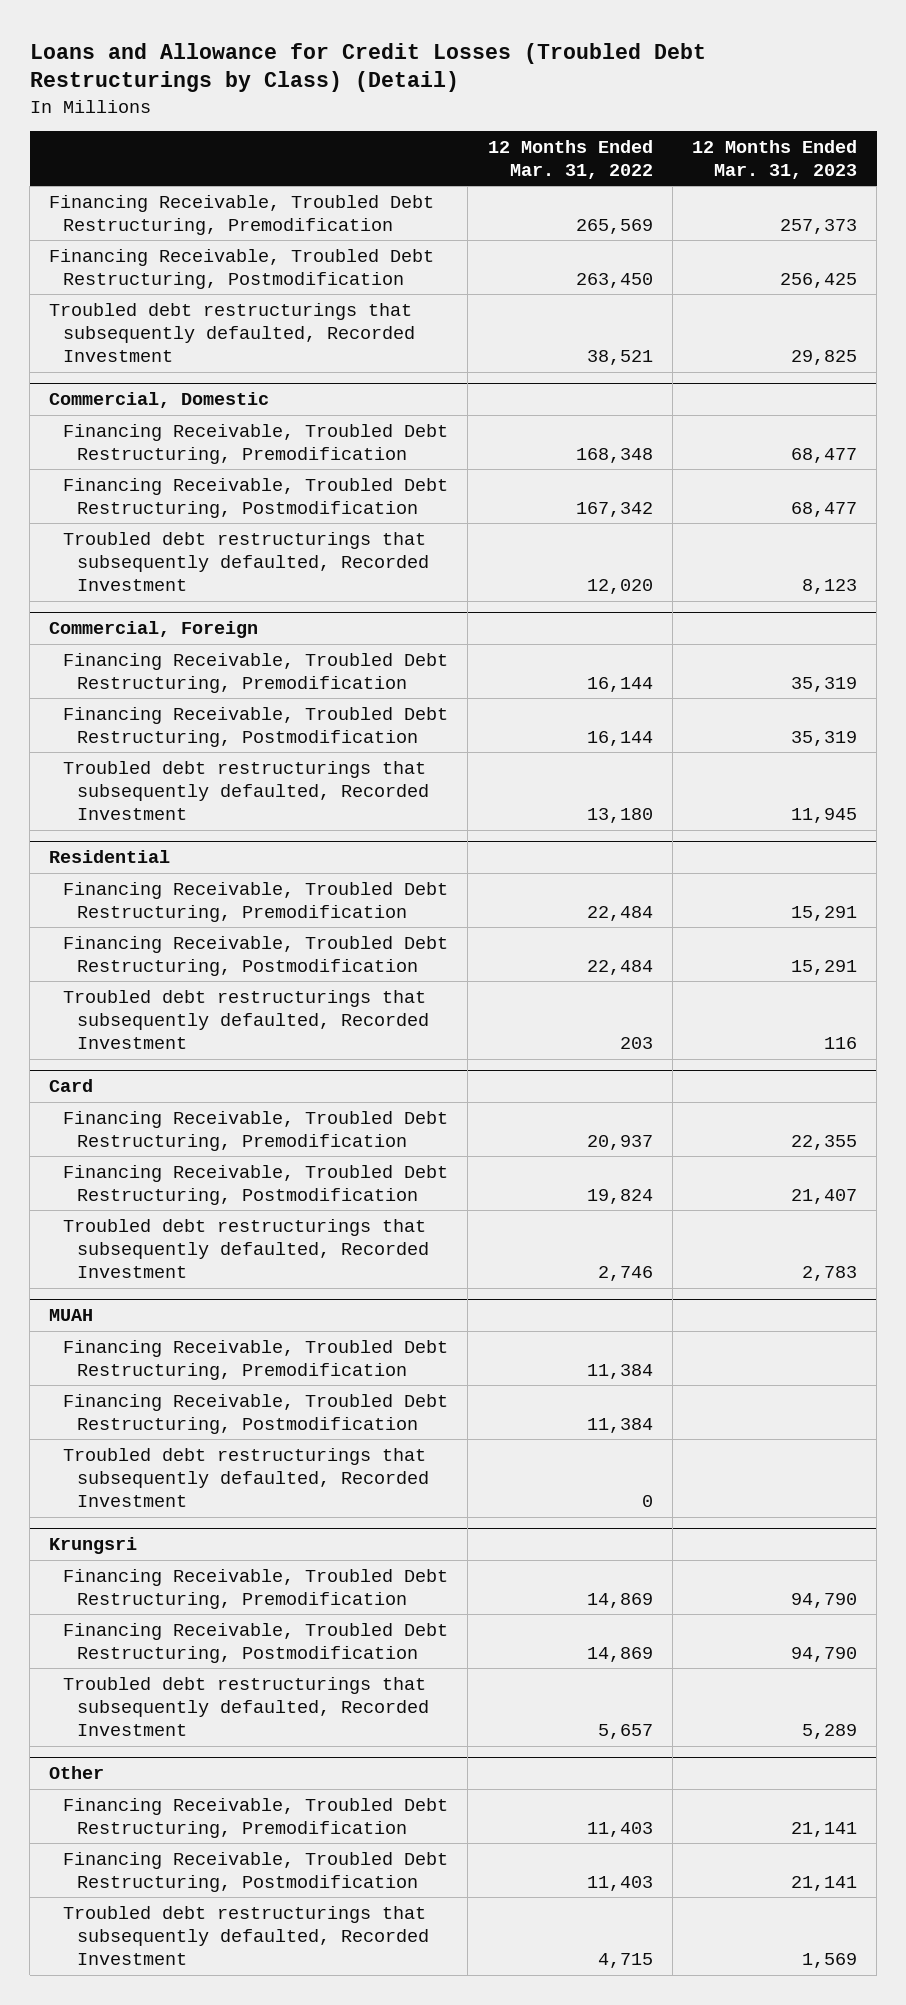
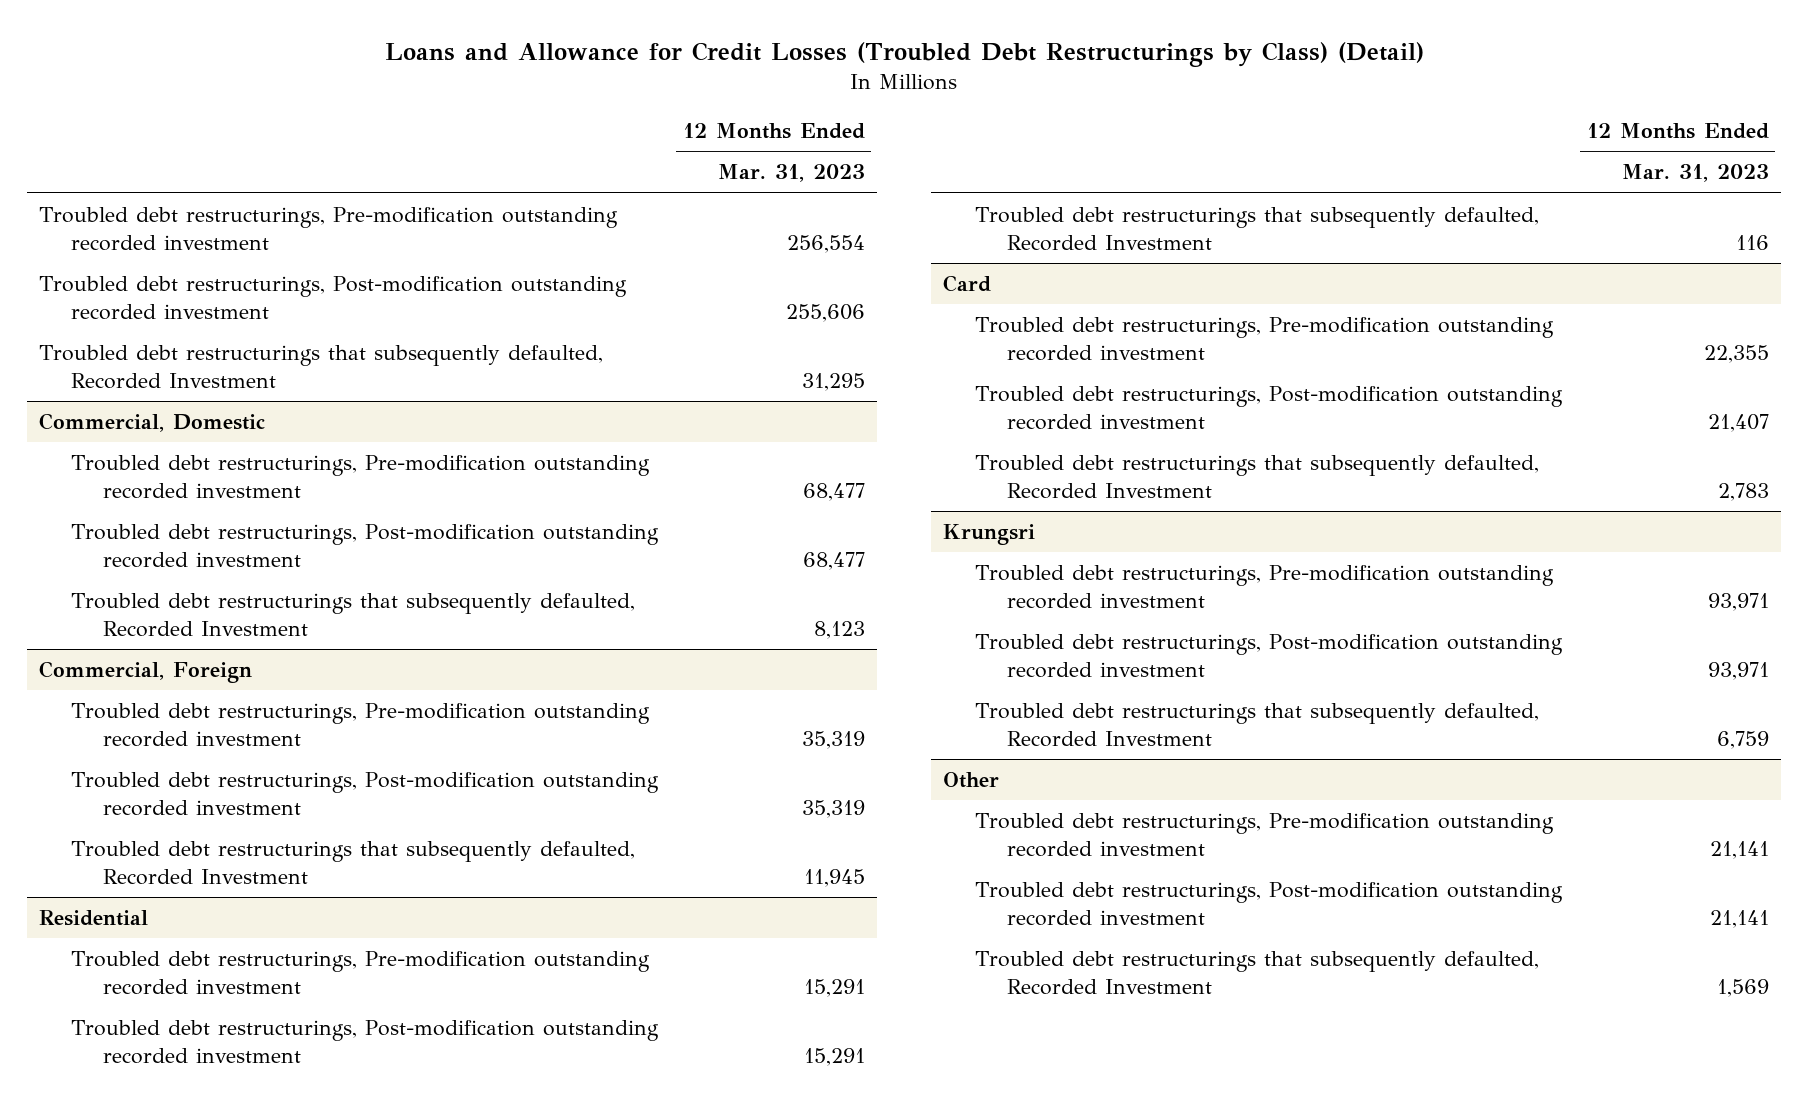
[487,139,653,180] 12 Months Ended Mar. 31, 2022 -> none
[49,194,435,236] Financing Receivable, Troubled Debt Restructuring, Premodification -> [39,206,619,251] Troubled debt restructurings, Pre-modification outstanding recorded investment
[779,219,857,235] 257,373 -> [786,234,865,253] 256,554
[49,248,435,290] Financing Receivable, Troubled Debt Restructuring, Postmodification -> [39,275,628,320] Troubled debt restructurings, Post-modification outstanding recorded investment
[779,273,857,289] 256,425 -> [785,303,865,322] 255,606
[790,350,857,366] 29,825 -> [801,372,865,391] 31,295
[63,423,449,465] Financing Receivable, Troubled Debt Restructuring, Premodification -> [70,454,650,499] Troubled debt restructurings, Pre-modification outstanding recorded investment
[63,477,449,519] Financing Receivable, Troubled Debt Restructuring, Postmodification -> [70,523,659,568] Troubled debt restructurings, Post-modification outstanding recorded investment
[63,652,449,694] Financing Receivable, Troubled Debt Restructuring, Premodification -> [70,702,650,747] Troubled debt restructurings, Pre-modification outstanding recorded investment
[63,706,449,748] Financing Receivable, Troubled Debt Restructuring, Postmodification -> [70,771,659,816] Troubled debt restructurings, Post-modification outstanding recorded investment
[63,881,449,923] Financing Receivable, Troubled Debt Restructuring, Premodification -> [70,950,650,995] Troubled debt restructurings, Pre-modification outstanding recorded investment
[63,935,449,977] Financing Receivable, Troubled Debt Restructuring, Postmodification -> [70,1019,659,1064] Troubled debt restructurings, Post-modification outstanding recorded investment
[63,1110,449,1152] Financing Receivable, Troubled Debt Restructuring, Premodification -> [974,316,1554,361] Troubled debt restructurings, Pre-modification outstanding recorded investment
[63,1164,449,1206] Financing Receivable, Troubled Debt Restructuring, Postmodification -> [974,385,1563,430] Troubled debt restructurings, Post-modification outstanding recorded investment
[49,1309,94,1322] MUAH -> none
[63,1339,449,1381] Financing Receivable, Troubled Debt Restructuring, Premodification -> none
[63,1393,449,1435] Financing Receivable, Troubled Debt Restructuring, Postmodification -> none
[63,1447,429,1508] Troubled debt restructurings that subsequently defaulted, Recorded Investment -> none
[63,1568,449,1610] Financing Receivable, Troubled Debt Restructuring, Premodification -> [974,564,1554,609] Troubled debt restructurings, Pre-modification outstanding recorded investment
[790,1593,857,1609] 94,790 -> [1707,592,1769,611] 93,971
[63,1622,449,1664] Financing Receivable, Troubled Debt Restructuring, Postmodification -> [974,633,1563,678] Troubled debt restructurings, Post-modification outstanding recorded investment
[790,1647,857,1663] 94,790 -> [1707,661,1769,680] 93,971
[801,1724,857,1740] 5,289 -> [1716,730,1769,749] 6,759
[63,1797,449,1839] Financing Receivable, Troubled Debt Restructuring, Premodification -> [974,812,1554,857] Troubled debt restructurings, Pre-modification outstanding recorded investment
[63,1851,449,1893] Financing Receivable, Troubled Debt Restructuring, Postmodification -> [974,881,1563,926] Troubled debt restructurings, Post-modification outstanding recorded investment

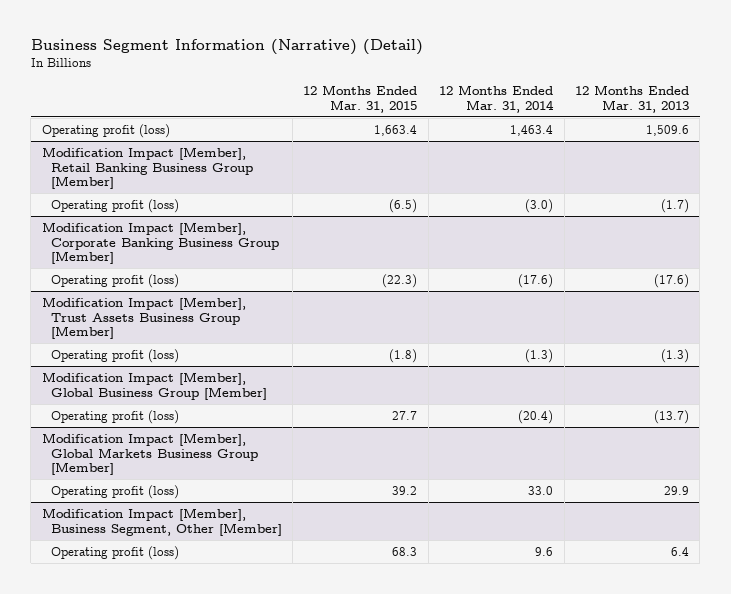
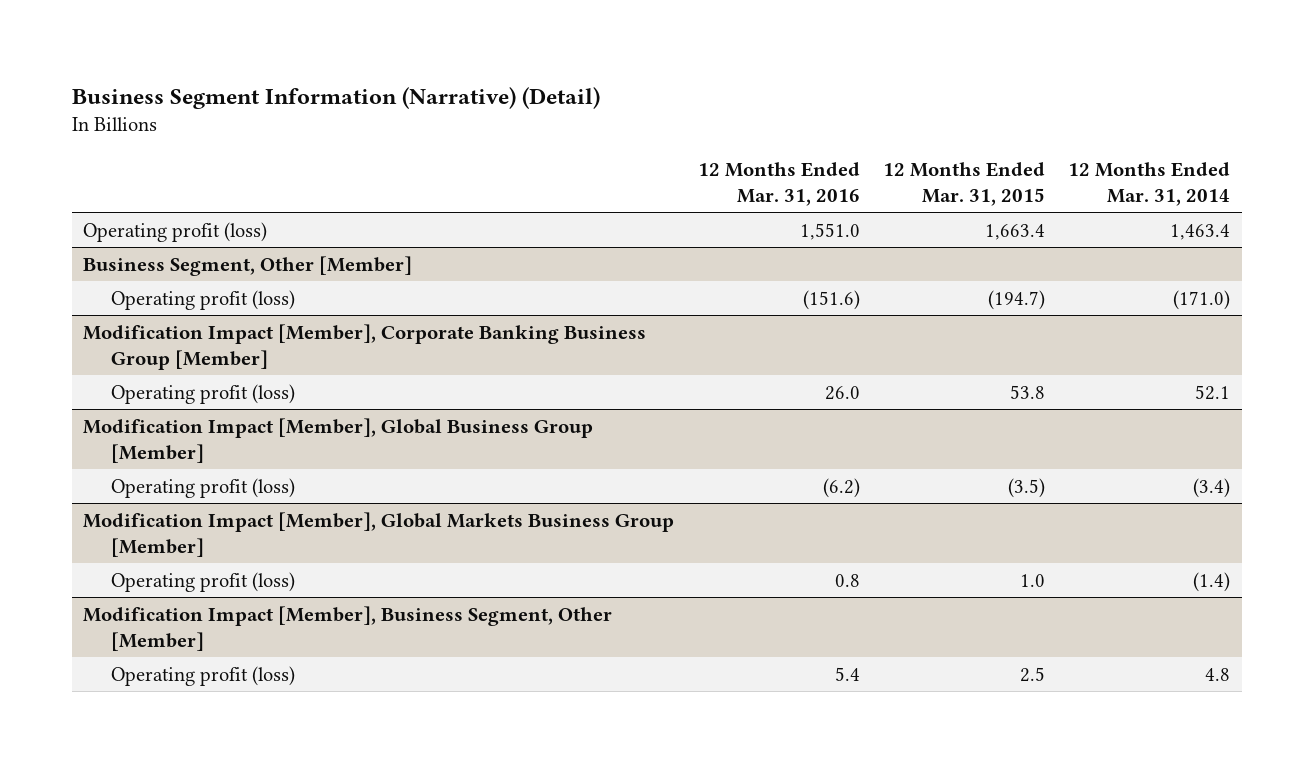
[574,84,689,113] 12 Months Ended Mar. 31, 2013 -> none
none -> [697,161,860,206] 12 Months Ended Mar. 31, 2016
[41,146,253,190] Modification Impact [Member], Retail Banking Business Group [Member] -> none
none -> [83,255,413,276] Business Segment, Other [Member]
[389,198,418,213] (6.5) -> [988,289,1046,310] (194.7)
[525,198,554,213] (3.0) -> [1173,289,1231,310] (171.0)
[41,296,246,340] Modification Impact [Member], Trust Assets Business Group [Member] -> none
[50,348,179,363] Operating profit (loss) -> none
[382,273,418,288] (22.3) -> [1010,384,1046,399] 53.8
[518,273,554,288] (17.6) -> [1195,384,1231,400] 52.1
[392,410,418,420] 27.7 -> [1008,477,1046,498] (3.5)
[518,409,554,424] (20.4) -> [1193,477,1231,498] (3.4)
[392,485,418,495] 39.2 -> [1020,573,1046,587] 1.0
[528,485,554,495] 33.0 -> [1193,571,1231,592] (1.4)
[392,546,418,556] 68.3 -> [1020,666,1046,682] 2.5
[535,546,554,556] 9.6 -> [1205,667,1231,681] 4.8

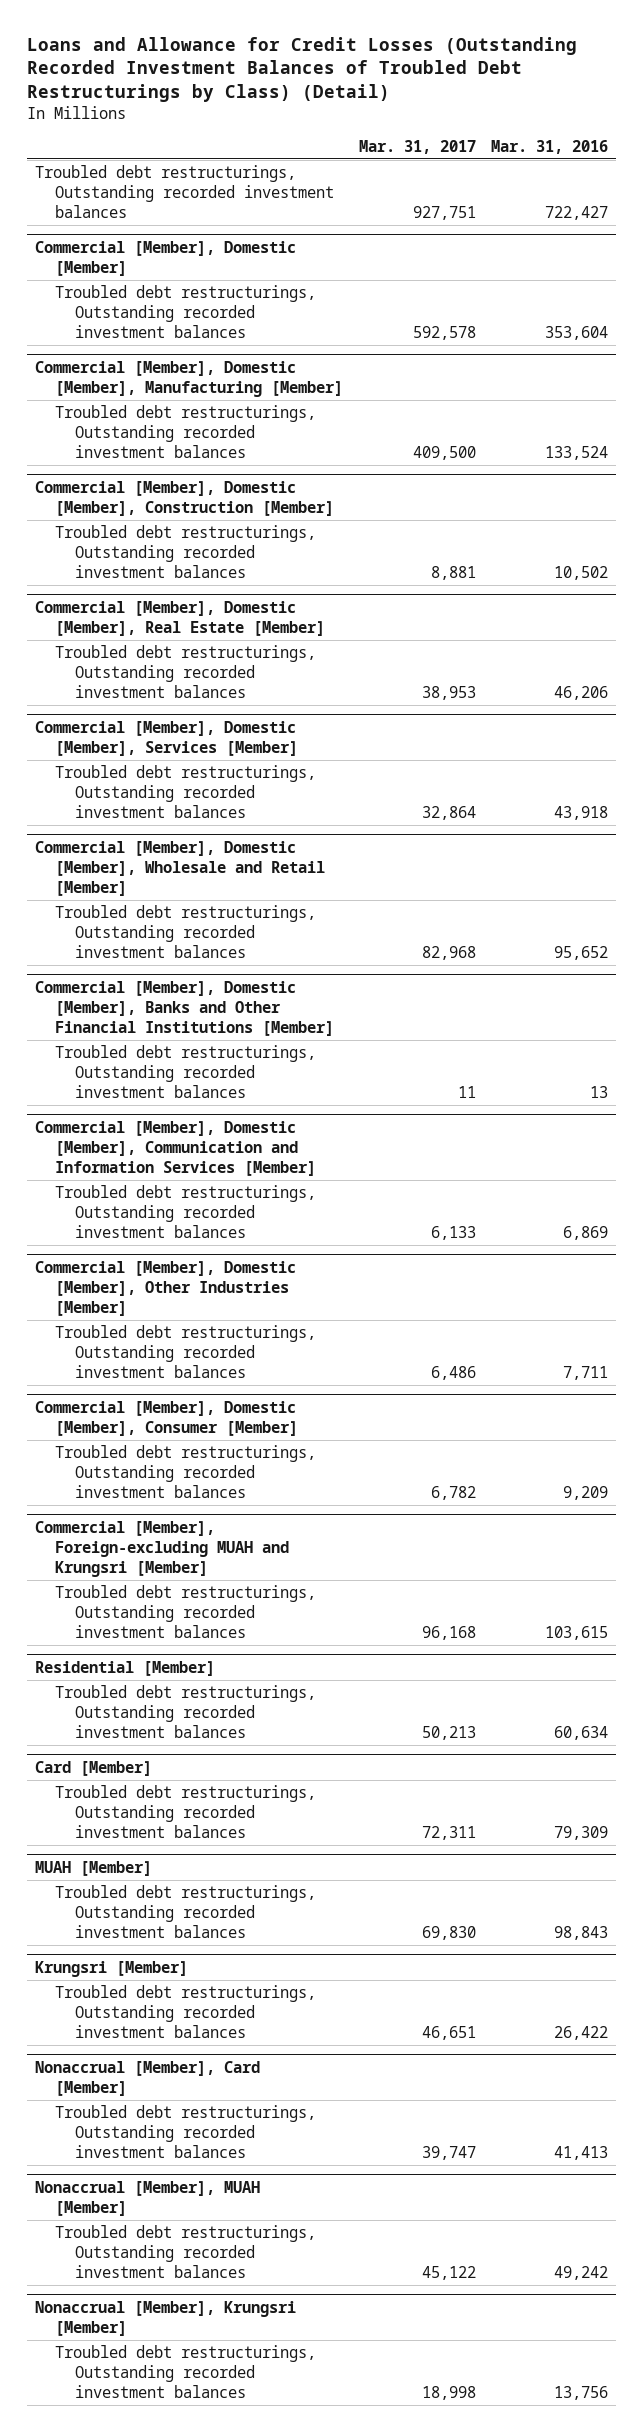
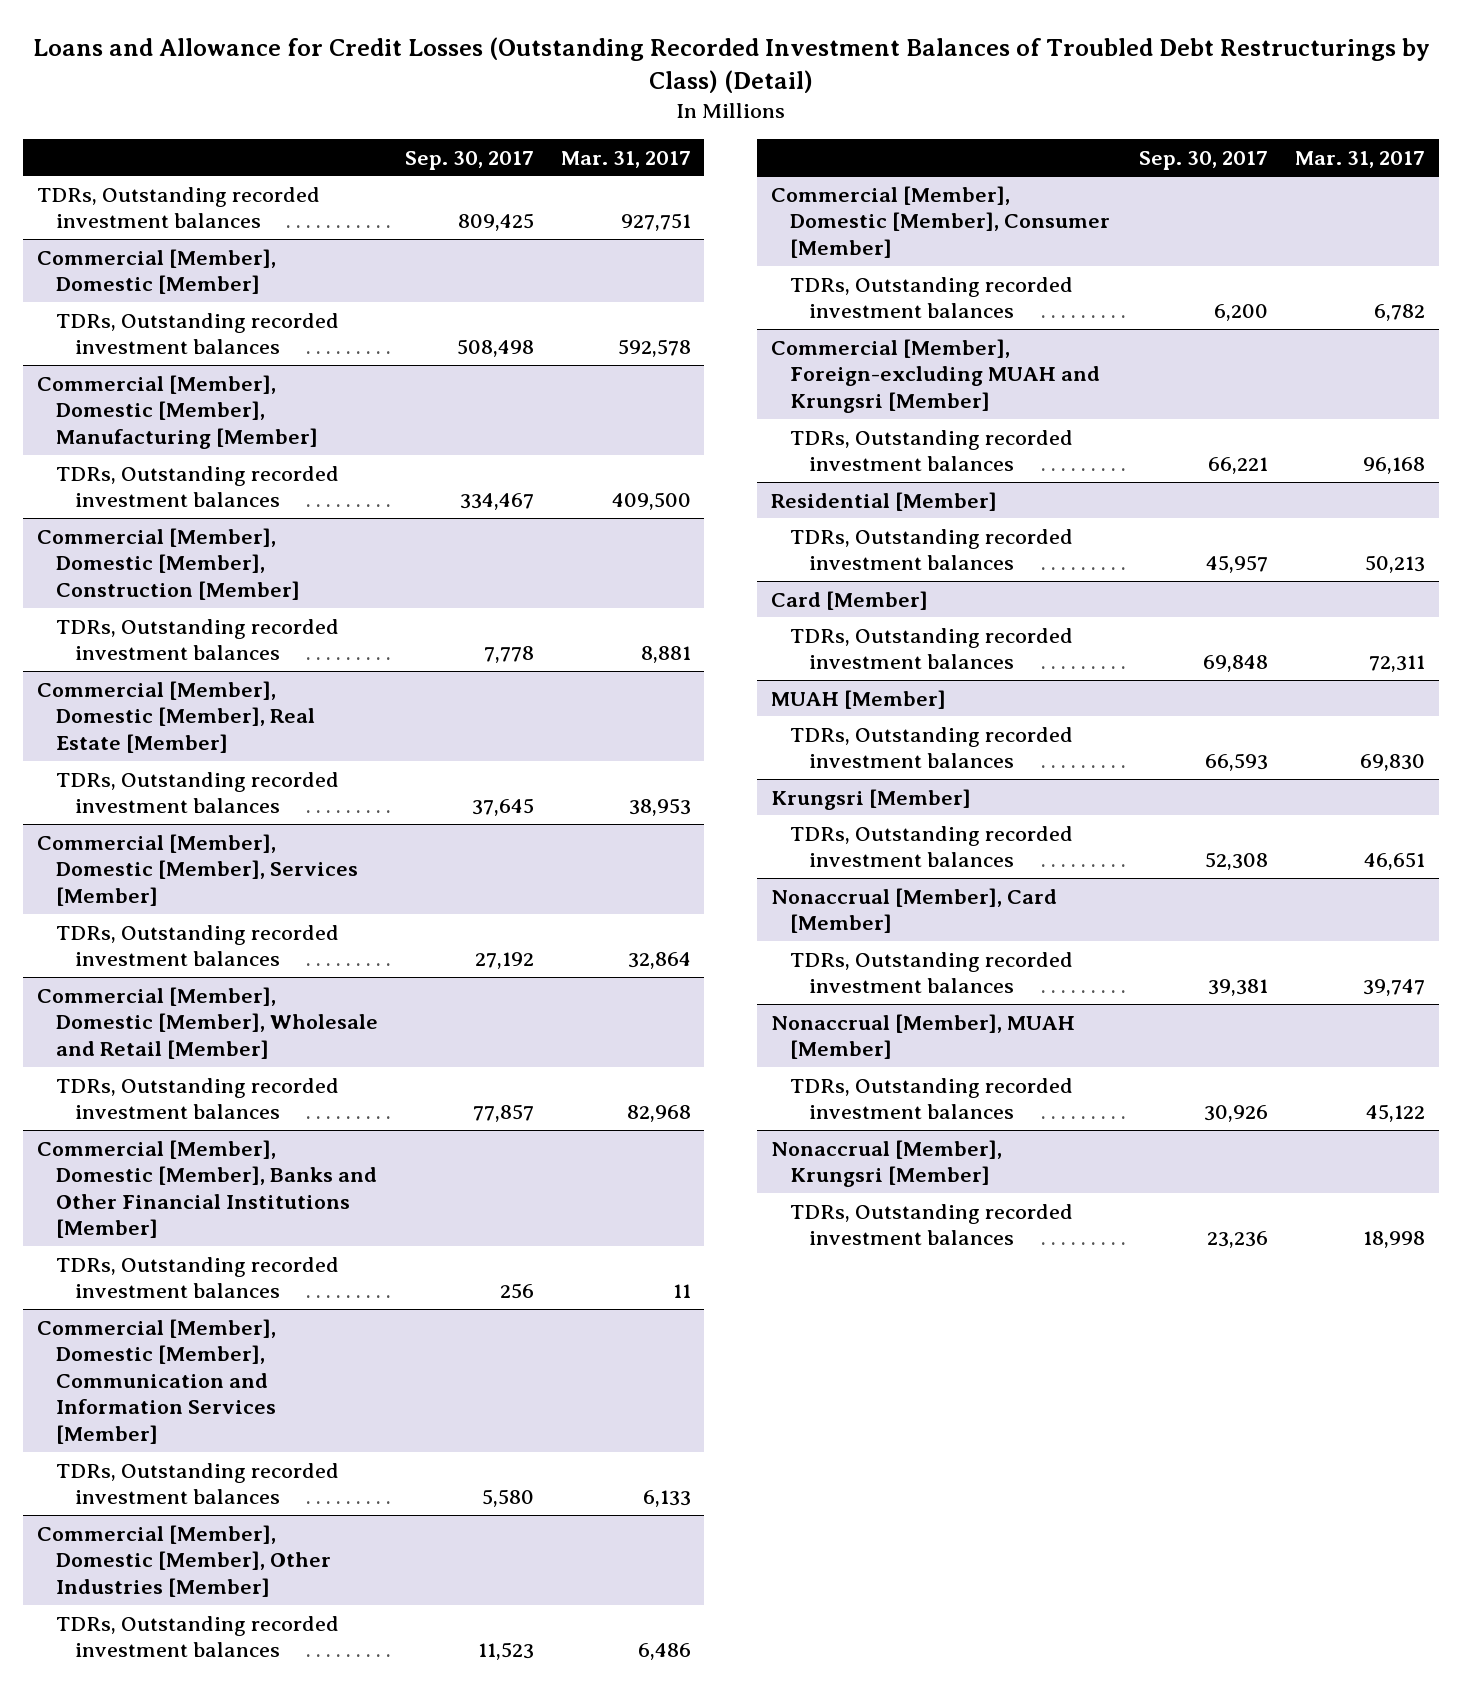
[491,139,609,154] Mar. 31, 2016 -> none
none -> [404,150,534,170] Sep. 30, 2017
[34,164,334,218] Troubled debt restructurings, Outstanding recorded investment balances -> [36,186,320,229] TDRs, Outstanding recorded investment balances
[54,284,316,338] Troubled debt restructurings, Outstanding recorded investment balances -> [55,312,339,355] TDRs, Outstanding recorded investment balances
[54,404,316,458] Troubled debt restructurings, Outstanding recorded investment balances -> [55,465,339,508] TDRs, Outstanding recorded investment balances
[54,524,316,578] Troubled debt restructurings, Outstanding recorded investment balances -> [55,618,339,661] TDRs, Outstanding recorded investment balances
[54,644,316,698] Troubled debt restructurings, Outstanding recorded investment balances -> [55,771,339,814] TDRs, Outstanding recorded investment balances
[54,764,316,818] Troubled debt restructurings, Outstanding recorded investment balances -> [55,924,339,967] TDRs, Outstanding recorded investment balances
[54,904,316,958] Troubled debt restructurings, Outstanding recorded investment balances -> [55,1077,339,1120] TDRs, Outstanding recorded investment balances
[54,1044,316,1098] Troubled debt restructurings, Outstanding recorded investment balances -> [55,1256,339,1299] TDRs, Outstanding recorded investment balances
[54,1184,316,1238] Troubled debt restructurings, Outstanding recorded investment balances -> [55,1462,339,1505] TDRs, Outstanding recorded investment balances
[54,1324,316,1378] Troubled debt restructurings, Outstanding recorded investment balances -> [55,1615,339,1658] TDRs, Outstanding recorded investment balances
[54,1444,316,1498] Troubled debt restructurings, Outstanding recorded investment balances -> [790,276,1074,319] TDRs, Outstanding recorded investment balances
[54,1584,316,1638] Troubled debt restructurings, Outstanding recorded investment balances -> [790,429,1074,472] TDRs, Outstanding recorded investment balances
[54,1684,316,1738] Troubled debt restructurings, Outstanding recorded investment balances -> [790,528,1074,571] TDRs, Outstanding recorded investment balances
[54,1784,316,1838] Troubled debt restructurings, Outstanding recorded investment balances -> [790,627,1074,670] TDRs, Outstanding recorded investment balances
[54,1884,316,1938] Troubled debt restructurings, Outstanding recorded investment balances -> [790,726,1074,769] TDRs, Outstanding recorded investment balances
[54,1984,316,2038] Troubled debt restructurings, Outstanding recorded investment balances -> [790,825,1074,868] TDRs, Outstanding recorded investment balances
[54,2104,316,2158] Troubled debt restructurings, Outstanding recorded investment balances -> [790,951,1074,994] TDRs, Outstanding recorded investment balances
[54,2224,316,2278] Troubled debt restructurings, Outstanding recorded investment balances -> [790,1077,1074,1120] TDRs, Outstanding recorded investment balances
[54,2344,316,2398] Troubled debt restructurings, Outstanding recorded investment balances -> [790,1203,1074,1246] TDRs, Outstanding recorded investment balances

